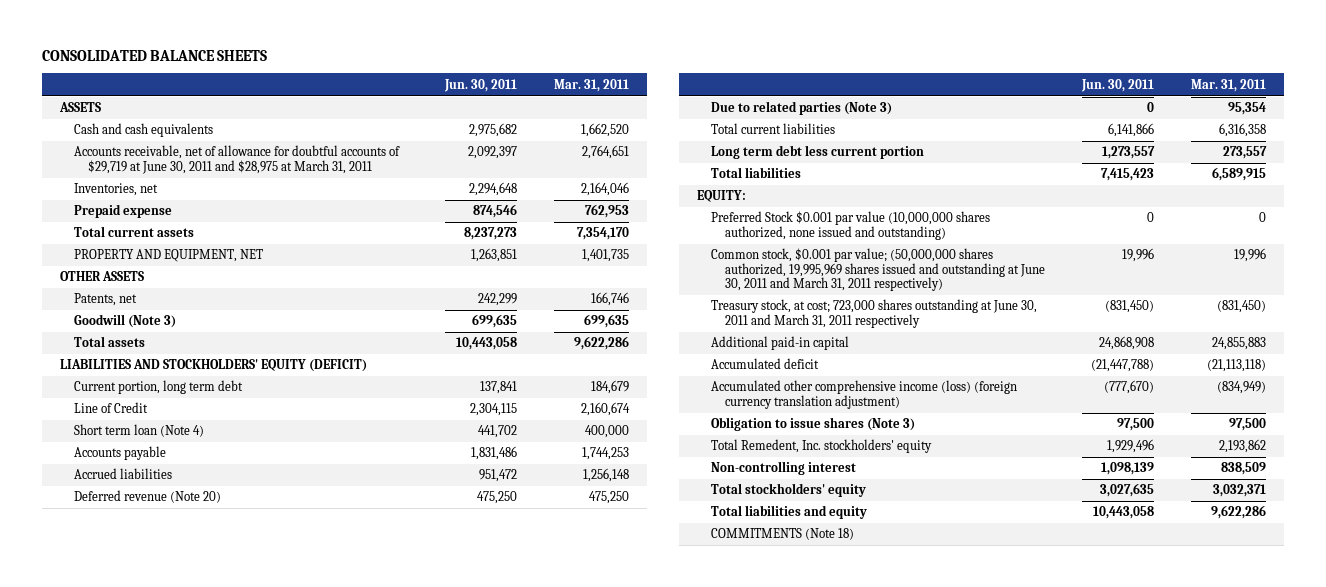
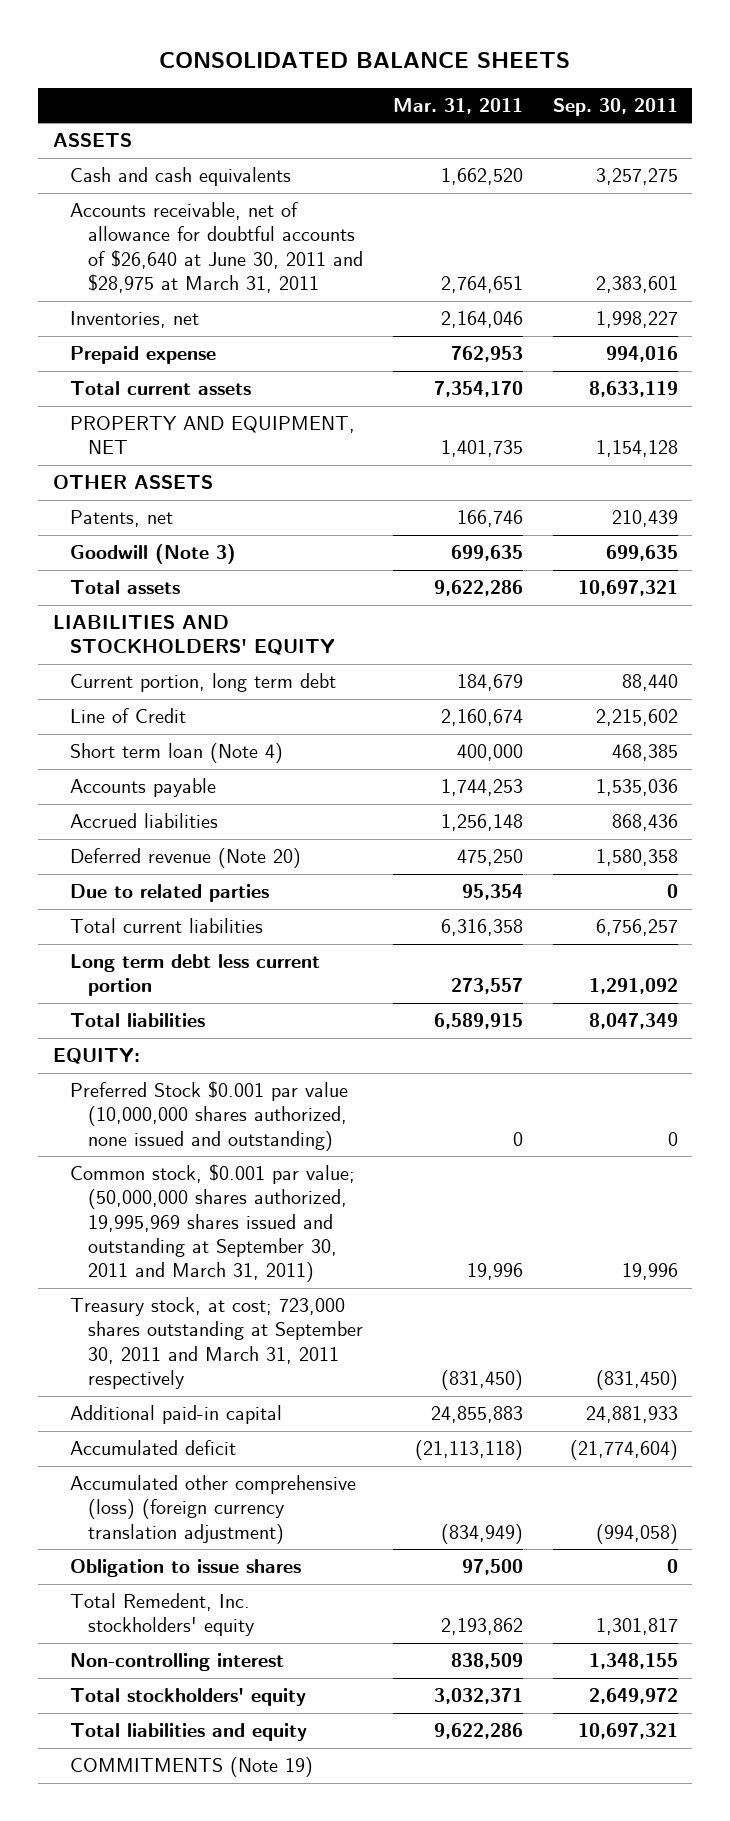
[443,78,517,92] Jun. 30, 2011 -> none
none -> [552,97,678,116] Sep. 30, 2011
[73,145,400,174] Accounts receivable, net of allowance for doubtful accounts of $29,719 at June 30, 2011 and $28,975 at March 31, 2011 -> [70,202,363,294] Accounts receivable, net of allowance for doubtful accounts of $26,640 at June 30, 2011 and $28,975 at March 31, 2011
[60,359,368,373] LIABILITIES AND STOCKHOLDERS' EQUITY (DEFICIT) -> [52,615,336,656] LIABILITIES AND STOCKHOLDERS' EQUITY
[710,101,892,116] Due to related parties (Note 3) -> [70,884,270,903] Due to related parties
[710,248,1045,292] Common stock, $0.001 par value; (50,000,000 shares authorized, 19,995,969 shares issued and outstanding at June 30, 2011 and March 31, 2011 respectively) -> [70,1164,356,1283] Common stock, $0.001 par value; (50,000,000 shares authorized, 19,995,969 shares issued and outstanding at September 30, 2011 and March 31, 2011)
[710,299,1037,328] Treasury stock, at cost; 723,000 shares outstanding at June 30, 2011 and March 31, 2011 respectively -> [70,1297,363,1390] Treasury stock, at cost; 723,000 shares outstanding at September 30, 2011 and March 31, 2011 respectively
[710,380,1017,409] Accumulated other comprehensive income (loss) (foreign currency translation adjustment) -> [70,1475,357,1544] Accumulated other comprehensive (loss) (foreign currency translation adjustment)
[710,417,915,432] Obligation to issue shares (Note 3) -> [70,1559,302,1578] Obligation to issue shares
[710,528,854,541] COMMITMENTS (Note 18) -> [70,1757,314,1778] COMMITMENTS (Note 19)

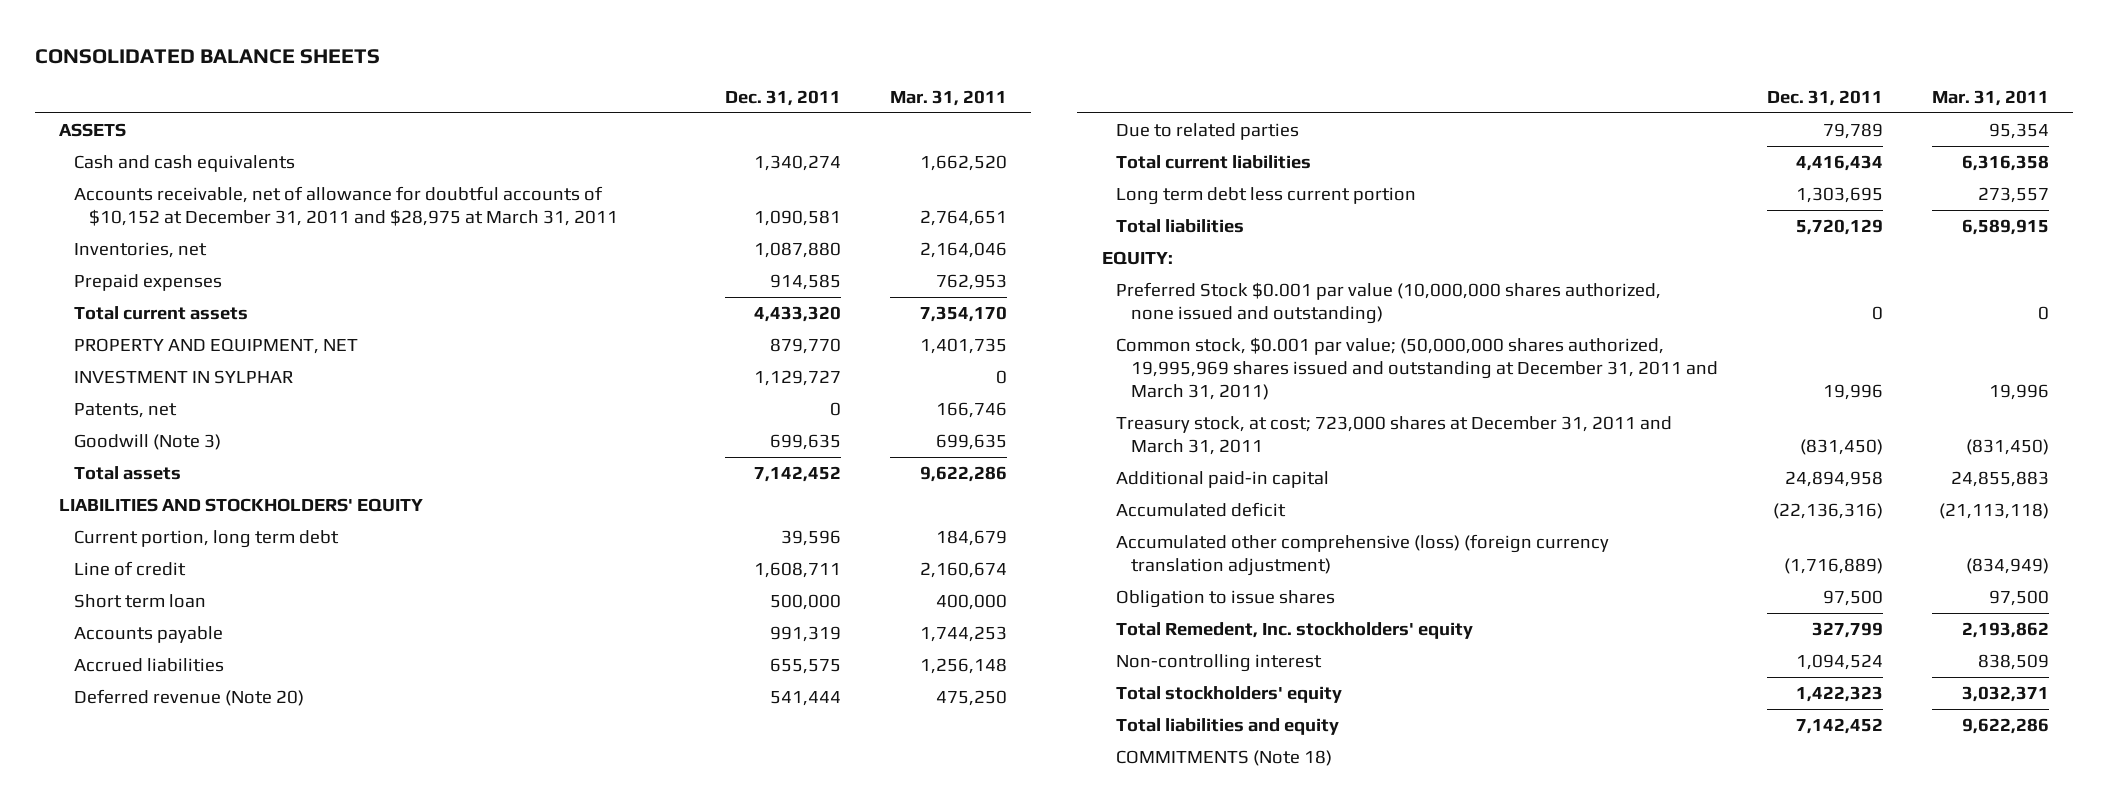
[552,97,678,116] Sep. 30, 2011 -> none
none -> [724,90,841,107] Dec. 31, 2011
[70,202,363,294] Accounts receivable, net of allowance for doubtful accounts of $26,640 at June 30, 2011 and $28,975 at March 31, 2011 -> [73,185,618,226] Accounts receivable, net of allowance for doubtful accounts of $10,152 at December 31, 2011 and $28,975 at March 31, 2011
[70,346,217,365] Prepaid expense -> [73,273,222,291] Prepaid expenses
[52,475,213,490] OTHER ASSETS -> none
none -> [73,369,293,384] INVESTMENT IN SYLPHAR
[70,708,187,724] Line of Credit -> [73,560,186,576] Line of credit
[70,743,284,764] Short term loan (Note 4) -> [73,593,206,608] Short term loan
[70,1164,356,1283] Common stock, $0.001 par value; (50,000,000 shares authorized, 19,995,969 shares issued and outstanding at September 30, 2011 and March 31, 2011) -> [1116,336,1718,400] Common stock, $0.001 par value; (50,000,000 shares authorized, 19,995,969 shares issued and outstanding at December 31, 2011 and March 31, 2011)
[70,1297,363,1390] Treasury stock, at cost; 723,000 shares outstanding at September 30, 2011 and March 31, 2011 respectively -> [1116,415,1673,455] Treasury stock, at cost; 723,000 shares at December 31, 2011 and March 31, 2011
[70,1757,314,1778] COMMITMENTS (Note 19) -> [1116,749,1333,766] COMMITMENTS (Note 18)

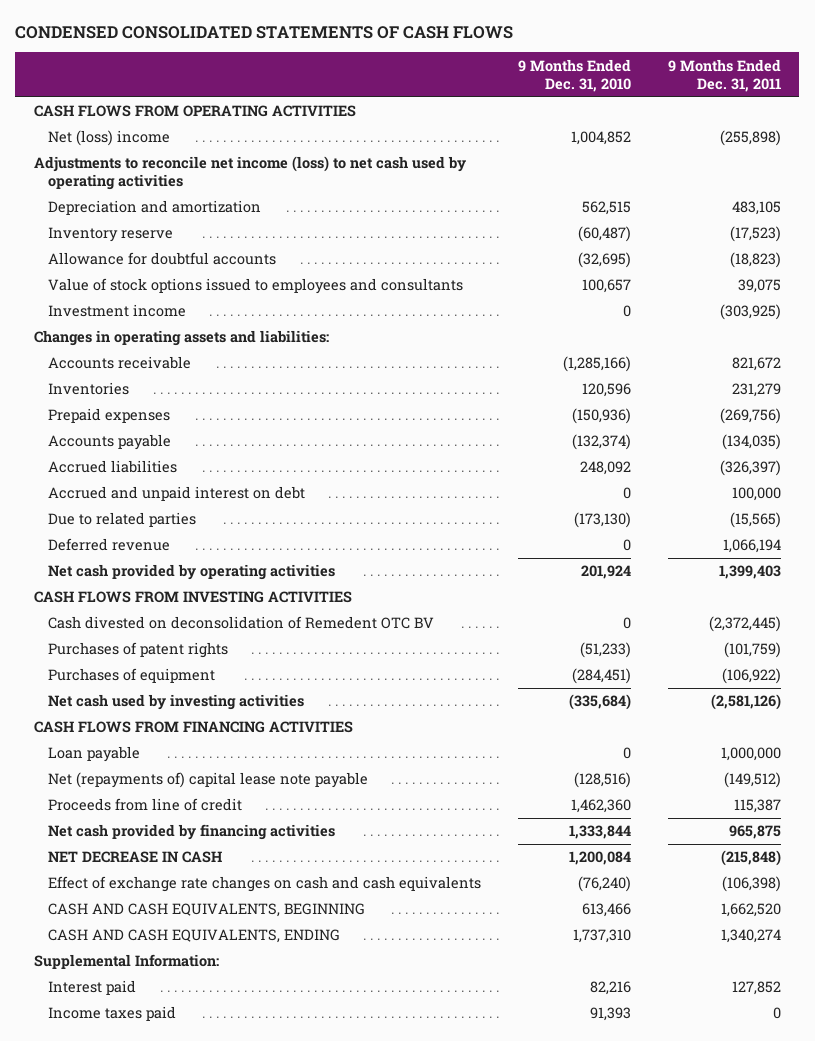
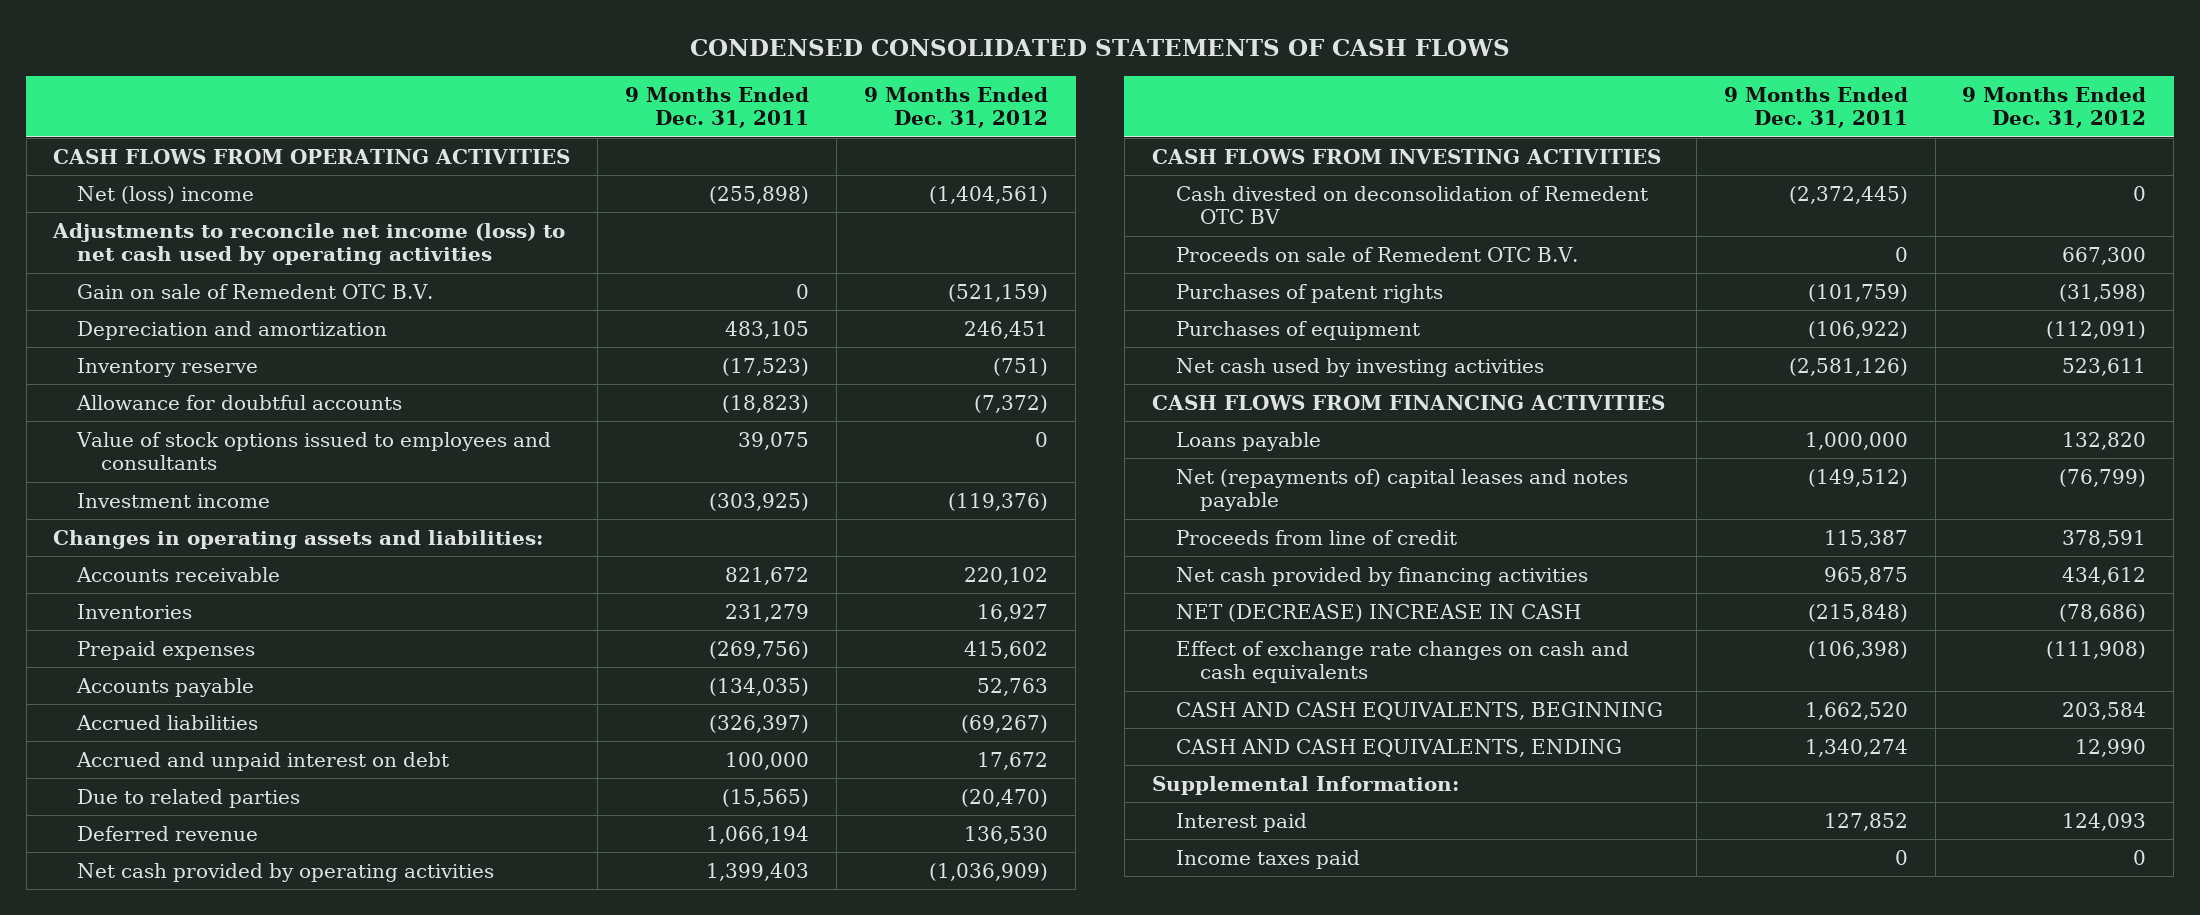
[517,58,631,92] 9 Months Ended Dec. 31, 2010 -> none
none -> [864,86,1049,129] 9 Months Ended Dec. 31, 2012
none -> [77,283,434,299] Gain on sale of Remedent OTC B.V.
none -> [1175,246,1578,262] Proceeds on sale of Remedent OTC B.V.
[47,746,140,763] Loan payable -> [1175,431,1321,451] Loans payable
[47,772,368,789] Net (repayments of) capital lease note payable -> [1175,468,1628,512] Net (repayments of) capital leases and notes payable
[47,851,222,864] NET DECREASE IN CASH -> [1175,603,1581,622] NET (DECREASE) INCREASE IN CASH

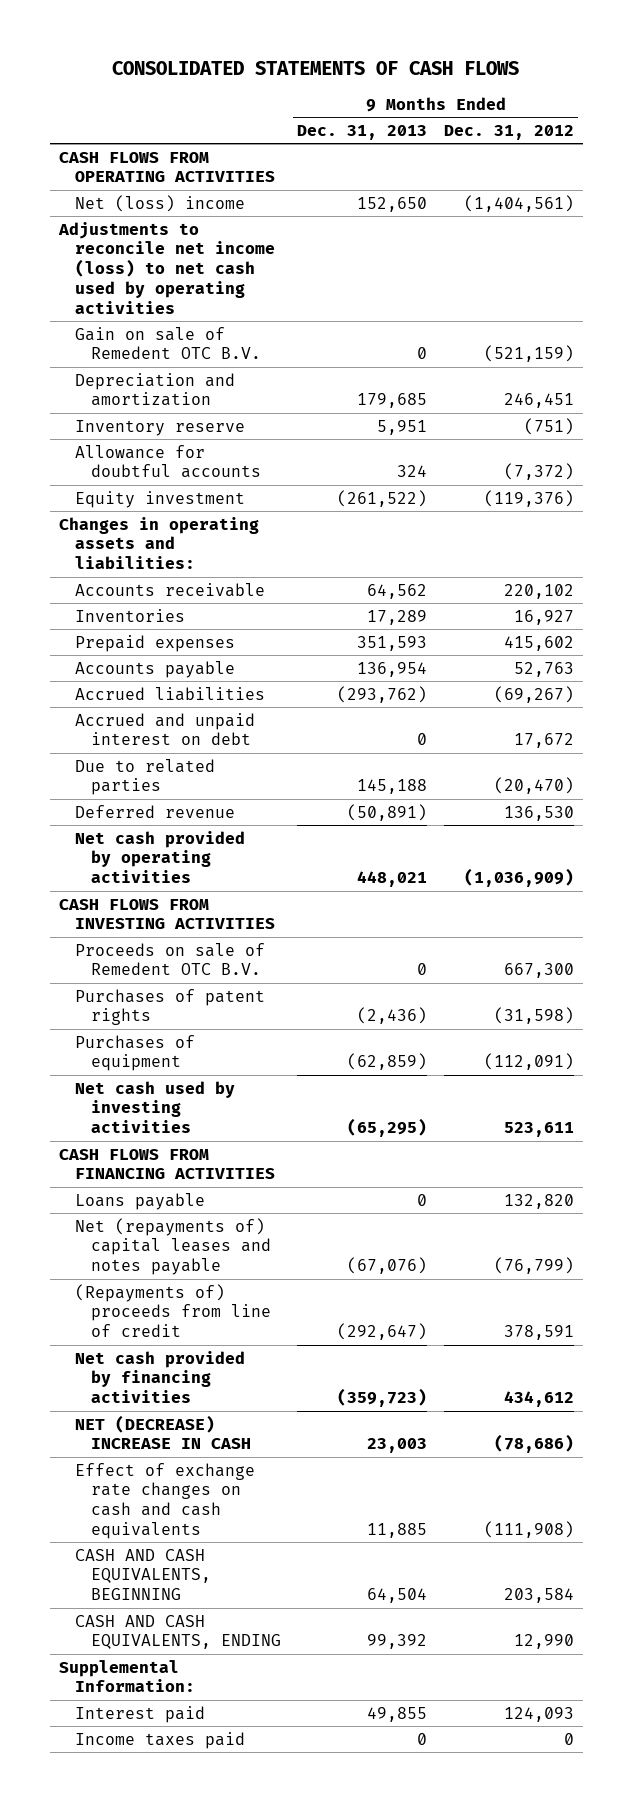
[689,39,1510,57] CONDENSED CONSOLIDATED STATEMENTS OF CASH FLOWS -> [112,61,520,76] CONSOLIDATED STATEMENTS OF CASH FLOWS
[625,86,810,129] 9 Months Ended Dec. 31, 2011 -> none
none -> [297,125,428,141] Dec. 31, 2013
[76,431,552,471] Value of stock options issued to employees and consultants -> none
[77,492,271,508] Investment income -> [74,490,245,508] Equity investment
[1175,185,1648,225] Cash divested on deconsolidation of Remedent OTC BV -> none
[1175,529,1457,545] Proceeds from line of credit -> [74,1283,271,1338] (Repayments of) proceeds from line of credit

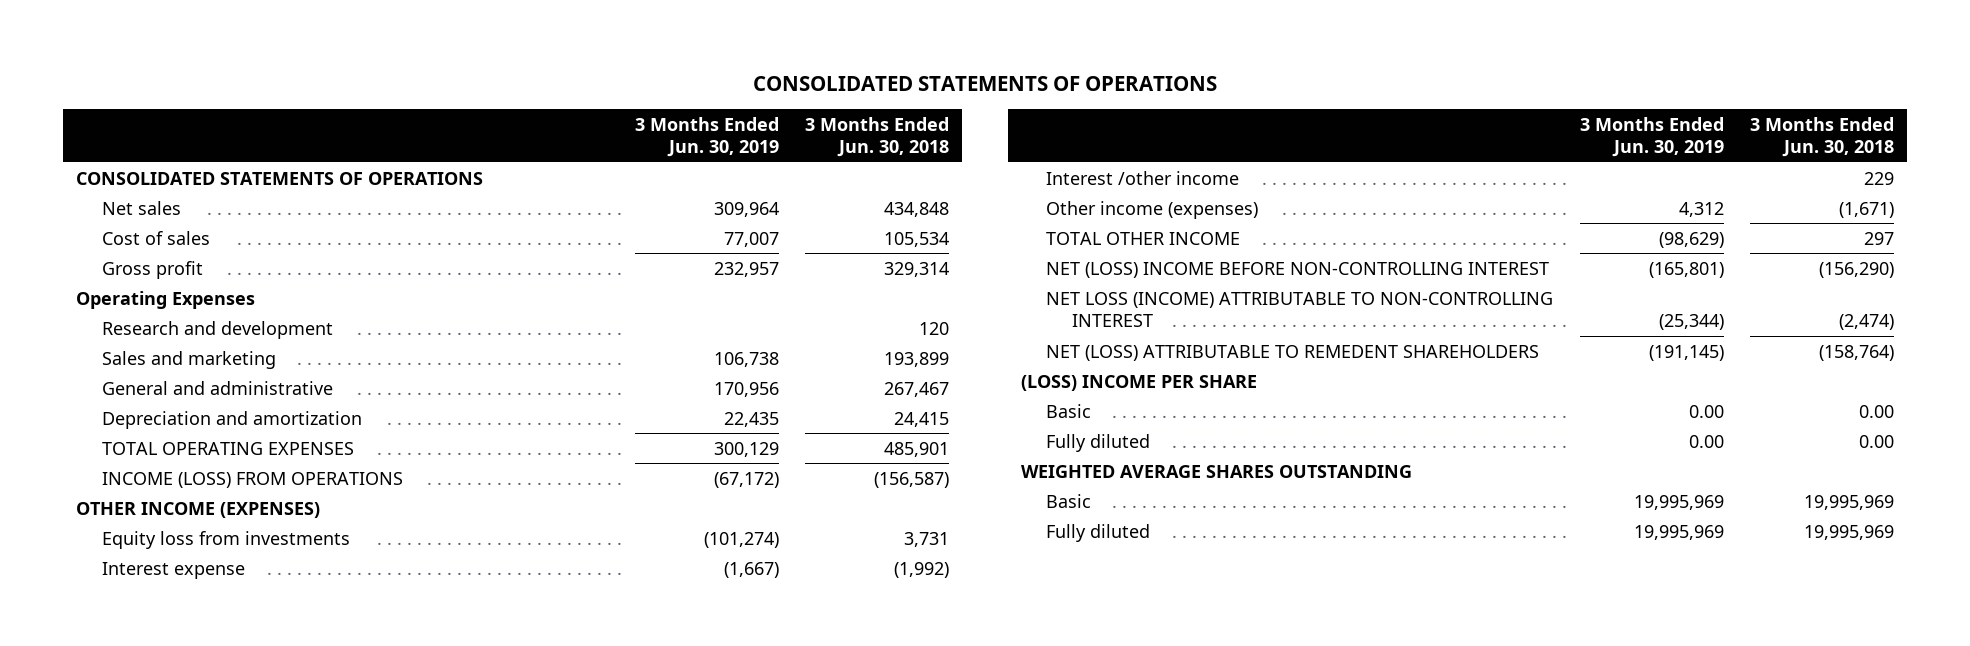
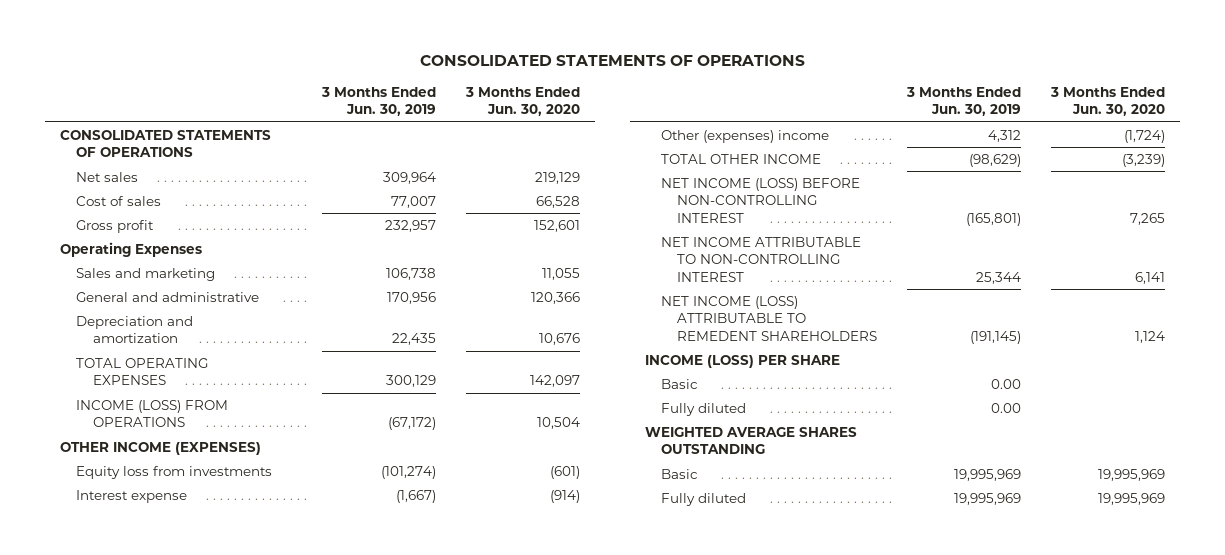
[805,116,950,158] 3 Months Ended Jun. 30, 2018 -> none
none -> [465,86,581,117] 3 Months Ended Jun. 30, 2020
[101,320,333,339] Research and development -> none
[1046,170,1240,185] Interest /other income -> none
[1046,200,1259,219] Other income (expenses) -> [660,129,829,143] Other (expenses) income
[1046,261,1550,278] NET (LOSS) INCOME BEFORE NON-CONTROLLING INTEREST -> [660,177,860,224] NET INCOME (LOSS) BEFORE NON-CONTROLLING INTEREST
[1046,291,1554,328] NET LOSS (INCOME) ATTRIBUTABLE TO NON-CONTROLLING INTEREST -> [660,236,861,283] NET INCOME ATTRIBUTABLE TO NON-CONTROLLING INTEREST
[1658,314,1724,331] (25,344) -> [976,272,1022,285] 25,344
[1046,344,1540,361] NET (LOSS) ATTRIBUTABLE TO REMEDENT SHAREHOLDERS -> [660,295,878,342] NET INCOME (LOSS) ATTRIBUTABLE TO REMEDENT SHAREHOLDERS
[1020,374,1257,391] (LOSS) INCOME PER SHARE -> [644,354,840,368] INCOME (LOSS) PER SHARE

